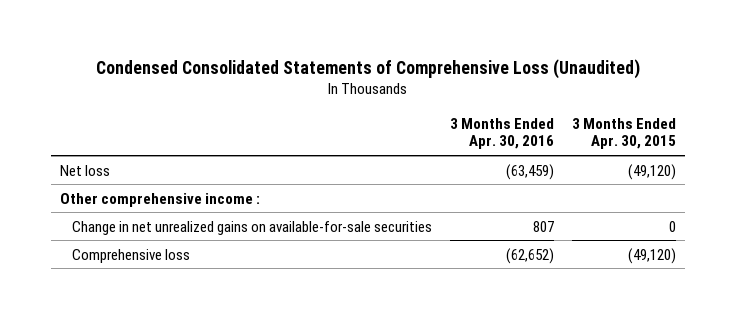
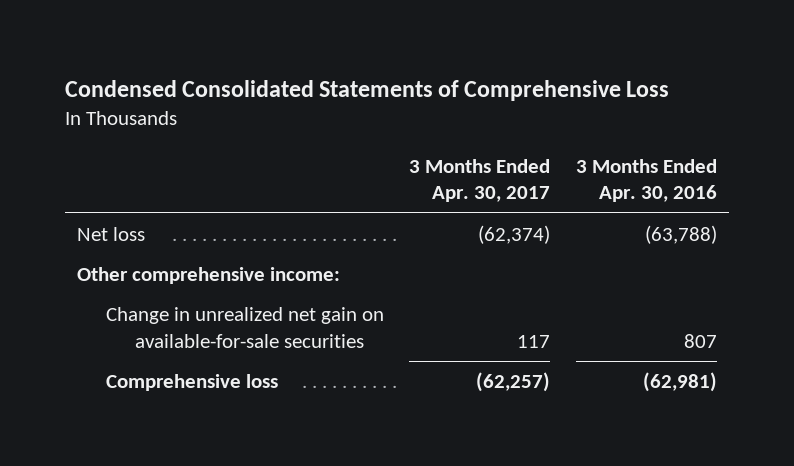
[96,59,641,80] Condensed Consolidated Statements of Comprehensive Loss (Unaudited) -> [64,79,669,101] Condensed Consolidated Statements of Comprehensive Loss
[572,117,677,150] 3 Months Ended Apr. 30, 2015 -> none
none -> [409,158,551,203] 3 Months Ended Apr. 30, 2017
[506,163,555,180] (63,459) -> [644,224,717,244] (63,788)
[59,192,260,207] Other comprehensive income : -> [77,266,341,284] Other comprehensive income:
[72,220,433,235] Change in net unrealized gains on available-for-sale securities -> [106,306,385,348] Change in unrealized net gain on available-for-sale securities
[506,247,555,264] (62,652) -> [642,371,717,392] (62,981)

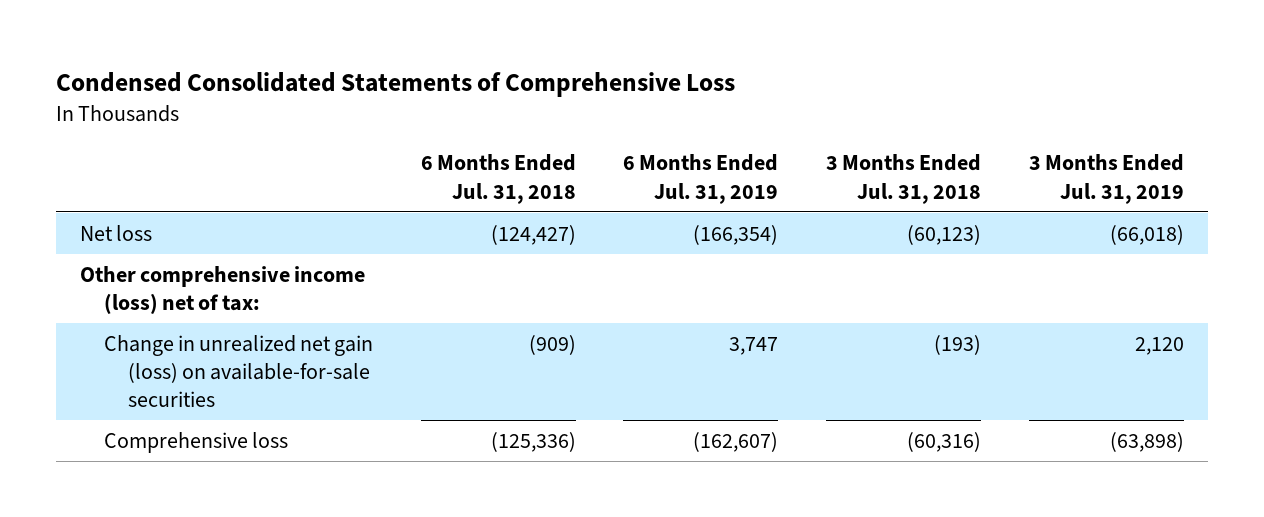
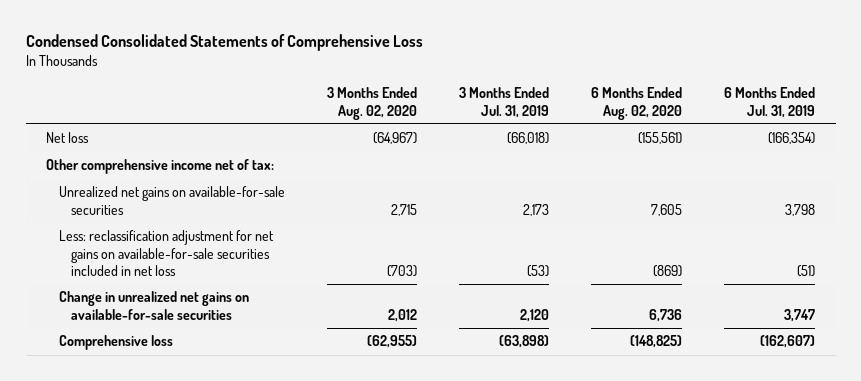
[420,154,576,204] 6 Months Ended Jul. 31, 2018 -> none
[826,154,982,204] 3 Months Ended Jul. 31, 2018 -> none
none -> [326,87,417,120] 3 Months Ended Aug. 02, 2020
none -> [590,87,682,120] 6 Months Ended Aug. 02, 2020
[79,265,365,314] Other comprehensive income (loss) net of tax: -> [46,159,275,175] Other comprehensive income net of tax:
[103,334,373,408] Change in unrealized net gain (loss) on available-for-sale securities -> [58,186,285,215] Unrealized net gains on available-for-sale securities
[729,336,779,355] 3,747 -> [784,203,815,216] 3,798
[1135,336,1185,355] 2,120 -> [522,203,549,216] 2,173
none -> [58,230,274,276] Less: reclassification adjustment for net gains on available-for-sale securities included in net loss
none -> [58,291,249,320] Change in unrealized net gains on available-for-sale securities

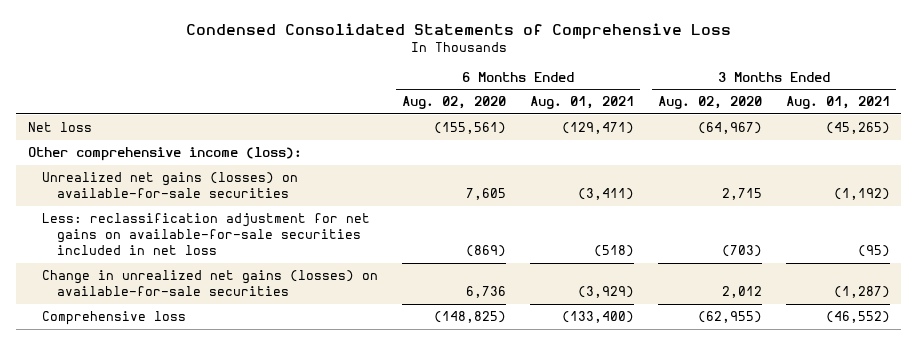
[458,87,549,118] 3 Months Ended Jul. 31, 2019 -> none
[723,87,815,118] 6 Months Ended Jul. 31, 2019 -> none
none -> [529,96,634,110] Aug. 01, 2021
none -> [785,96,890,110] Aug. 01, 2021
[46,159,275,175] Other comprehensive income net of tax: -> [27,147,302,162] Other comprehensive income (loss):
[58,186,285,215] Unrealized net gains on available-for-sale securities -> [42,172,299,199] Unrealized net gains (losses) on available-for-sale securities
[58,291,249,320] Change in unrealized net gains on available-for-sale securities -> [42,270,379,297] Change in unrealized net gains (losses) on available-for-sale securities

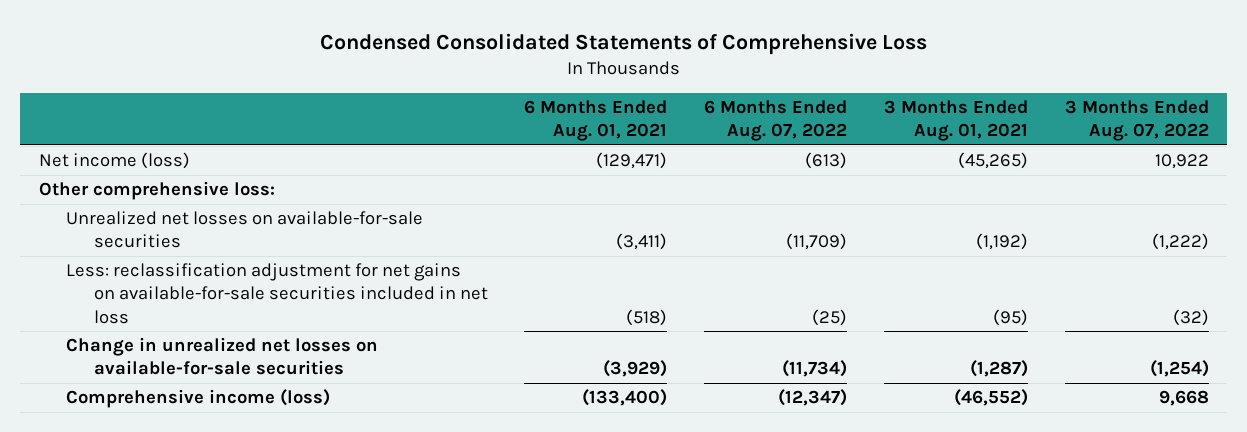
[401,96,506,110] Aug. 02, 2020 -> none
[657,96,762,110] Aug. 02, 2020 -> none
none -> [704,99,848,141] 6 Months Ended Aug. 07, 2022
none -> [1064,99,1209,141] 3 Months Ended Aug. 07, 2022
[27,122,92,133] Net loss -> [38,152,190,170] Net income (loss)
[27,147,302,162] Other comprehensive income (loss): -> [38,181,275,201] Other comprehensive loss:
[42,172,299,199] Unrealized net gains (losses) on available-for-sale securities -> [66,211,424,249] Unrealized net losses on available-for-sale securities
[42,270,379,297] Change in unrealized net gains (losses) on available-for-sale securities -> [66,337,379,376] Change in unrealized net losses on available-for-sale securities
[42,311,187,326] Comprehensive loss -> [66,389,331,409] Comprehensive income (loss)

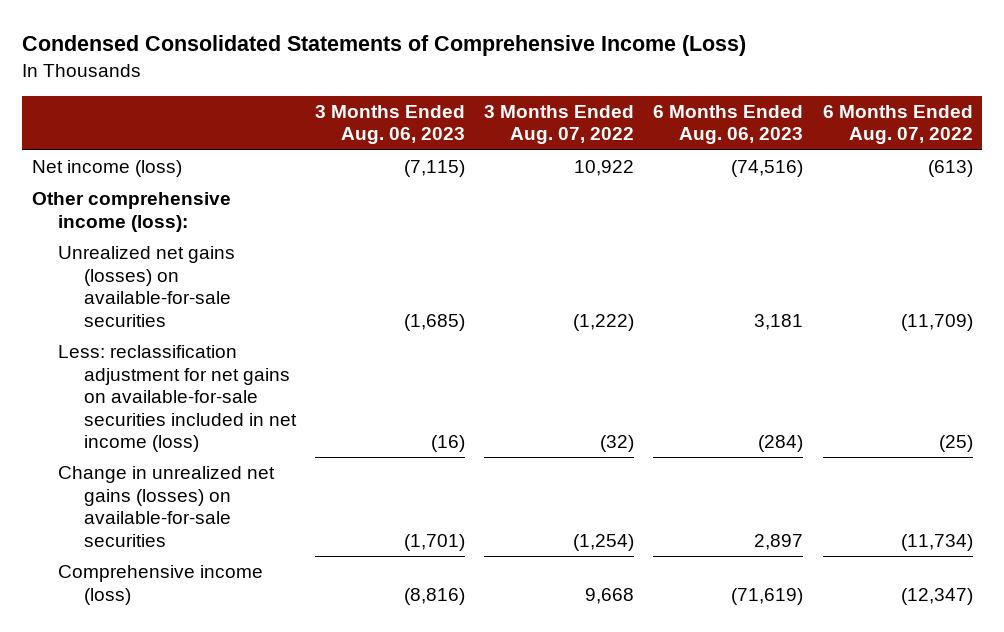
[319,32,927,55] Condensed Consolidated Statements of Comprehensive Loss -> [21,35,746,57] Condensed Consolidated Statements of Comprehensive Income (Loss)
[524,99,668,141] 6 Months Ended Aug. 01, 2021 -> none
[883,99,1028,141] 3 Months Ended Aug. 01, 2021 -> none
none -> [314,104,465,145] 3 Months Ended Aug. 06, 2023
none -> [653,104,804,145] 6 Months Ended Aug. 06, 2023
[38,181,275,201] Other comprehensive loss: -> [31,192,231,232] Other comprehensive income (loss):
[66,211,424,249] Unrealized net losses on available-for-sale securities -> [57,246,235,327] Unrealized net gains (losses) on available-for-sale securities
[66,263,488,324] Less: reclassification adjustment for net gains on available-for-sale securities included in net loss -> [57,345,297,452] Less: reclassification adjustment for net gains on available-for-sale securities included in net income (loss)
[66,337,379,376] Change in unrealized net losses on available-for-sale securities -> [57,466,275,547] Change in unrealized net gains (losses) on available-for-sale securities

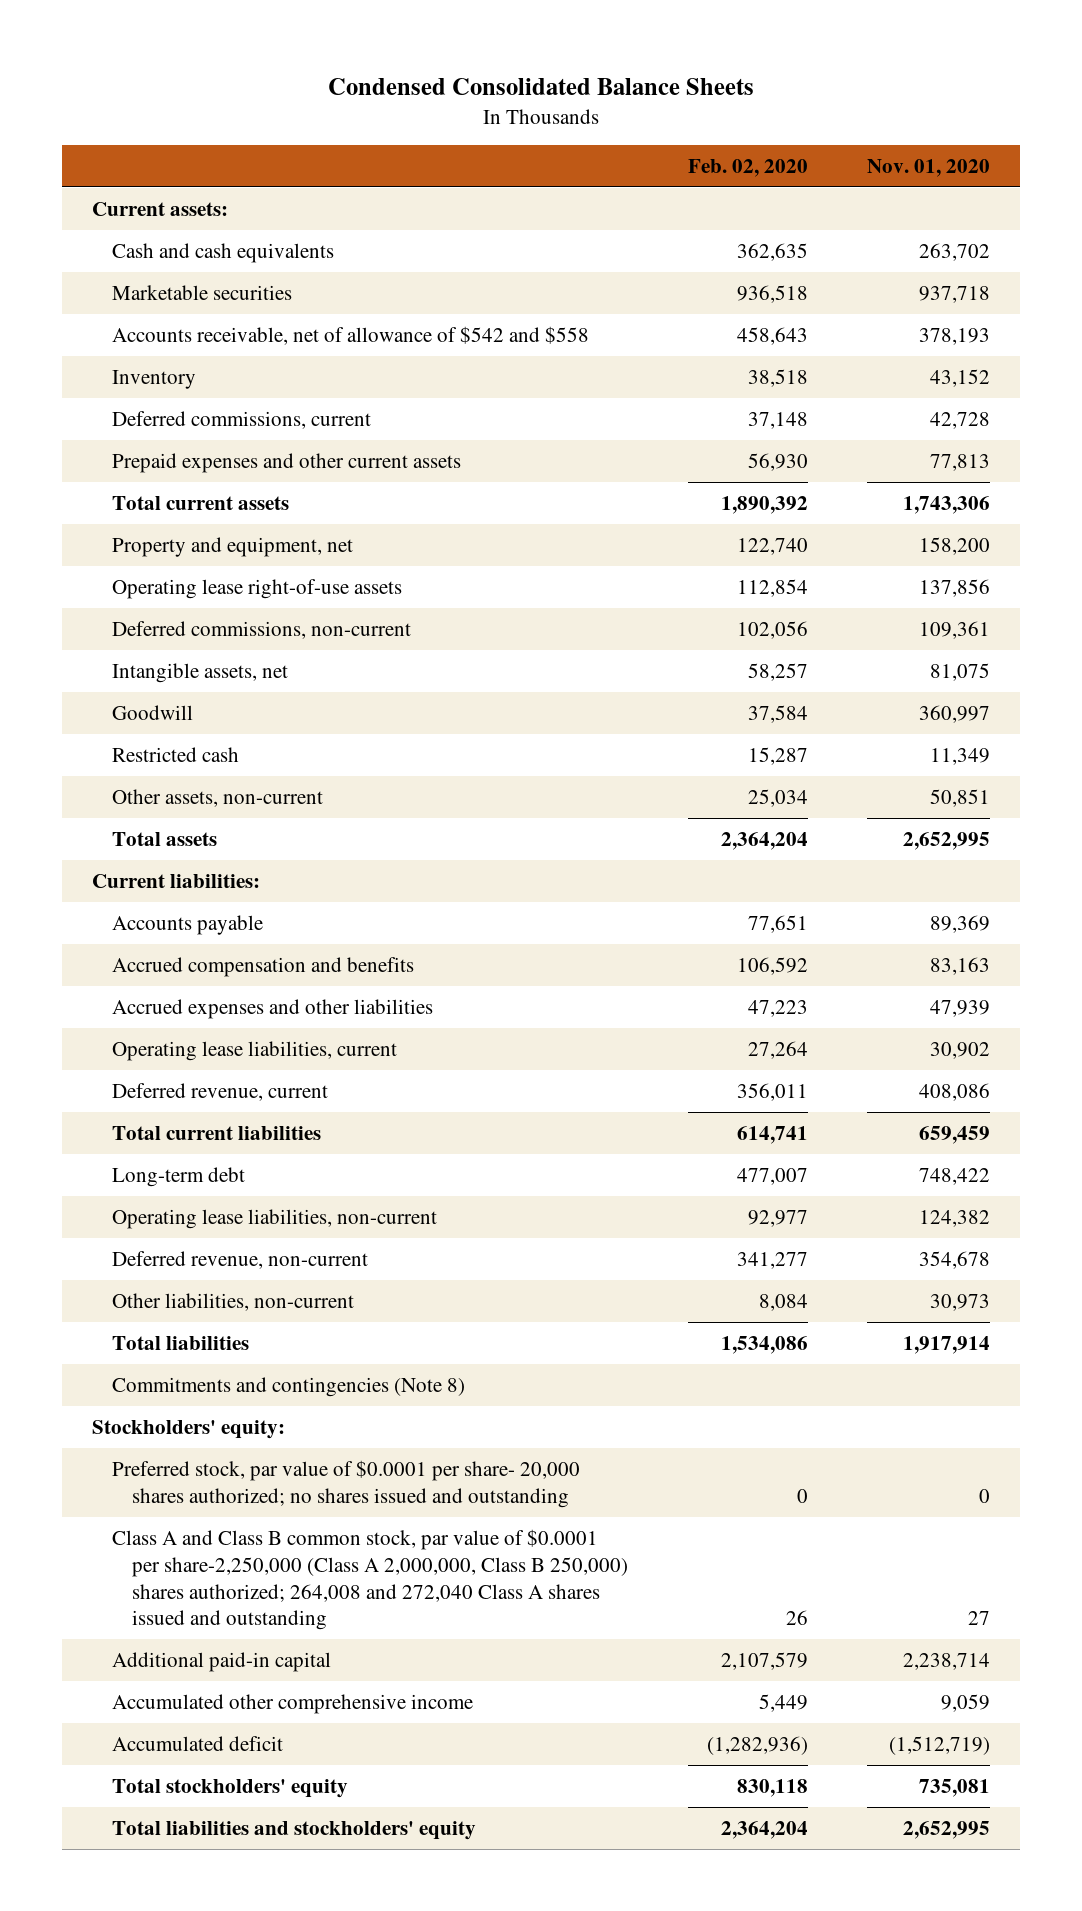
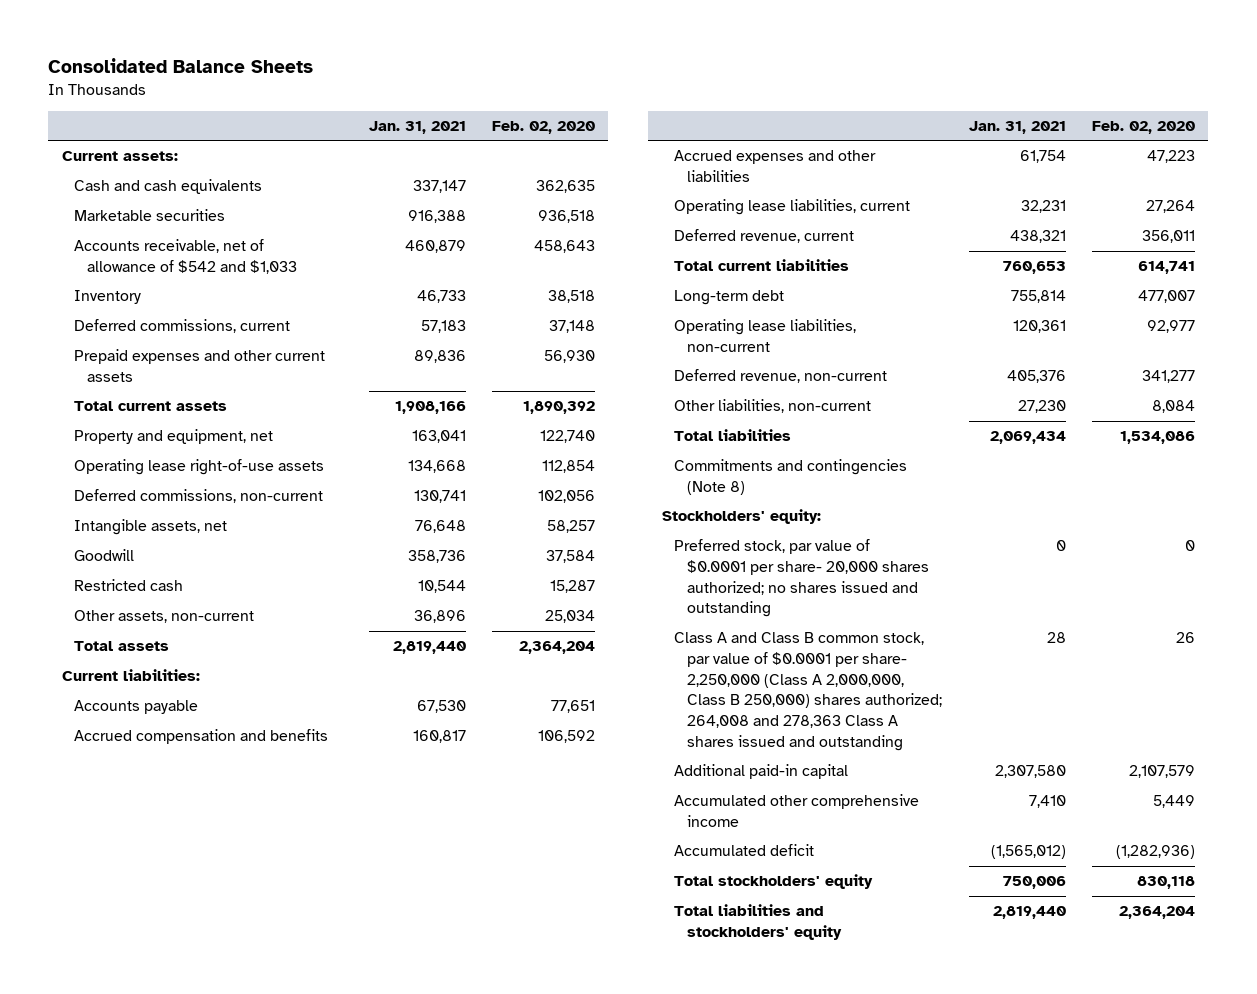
[328,78,755,96] Condensed Consolidated Balance Sheets -> [48,58,314,74] Consolidated Balance Sheets
[867,158,991,177] Nov. 01, 2020 -> none
none -> [368,121,466,135] Jan. 31, 2021
[112,325,590,345] Accounts receivable, net of allowance of $542 and $558 -> [74,239,298,274] Accounts receivable, net of allowance of $542 and $1,033
[112,1528,629,1631] Class A and Class B common stock, par value of $0.0001 per share-2,250,000 (Class A 2,000,000, Class B 250,000) shares authorized; 264,008 and 272,040 Class A shares issued and outstanding -> [674,632,943,751] Class A and Class B common stock, par value of $0.0001 per share- 2,250,000 (Class A 2,000,000, Class B 250,000) shares authorized; 264,008 and 278,363 Class A shares issued and outstanding

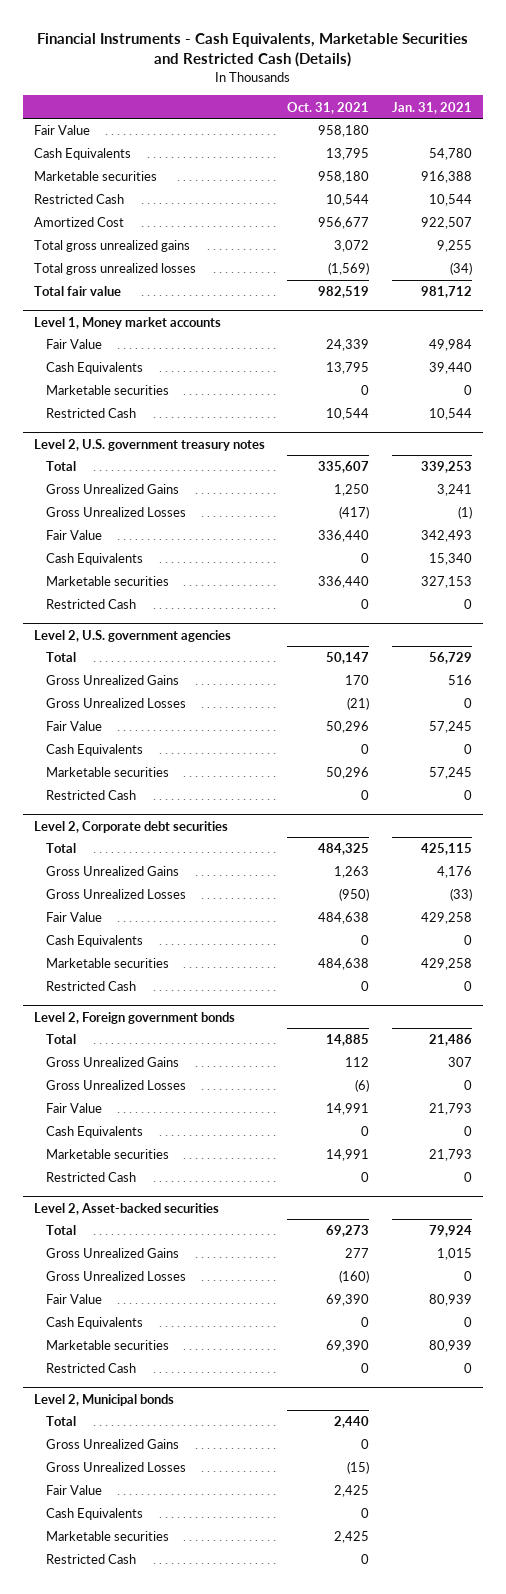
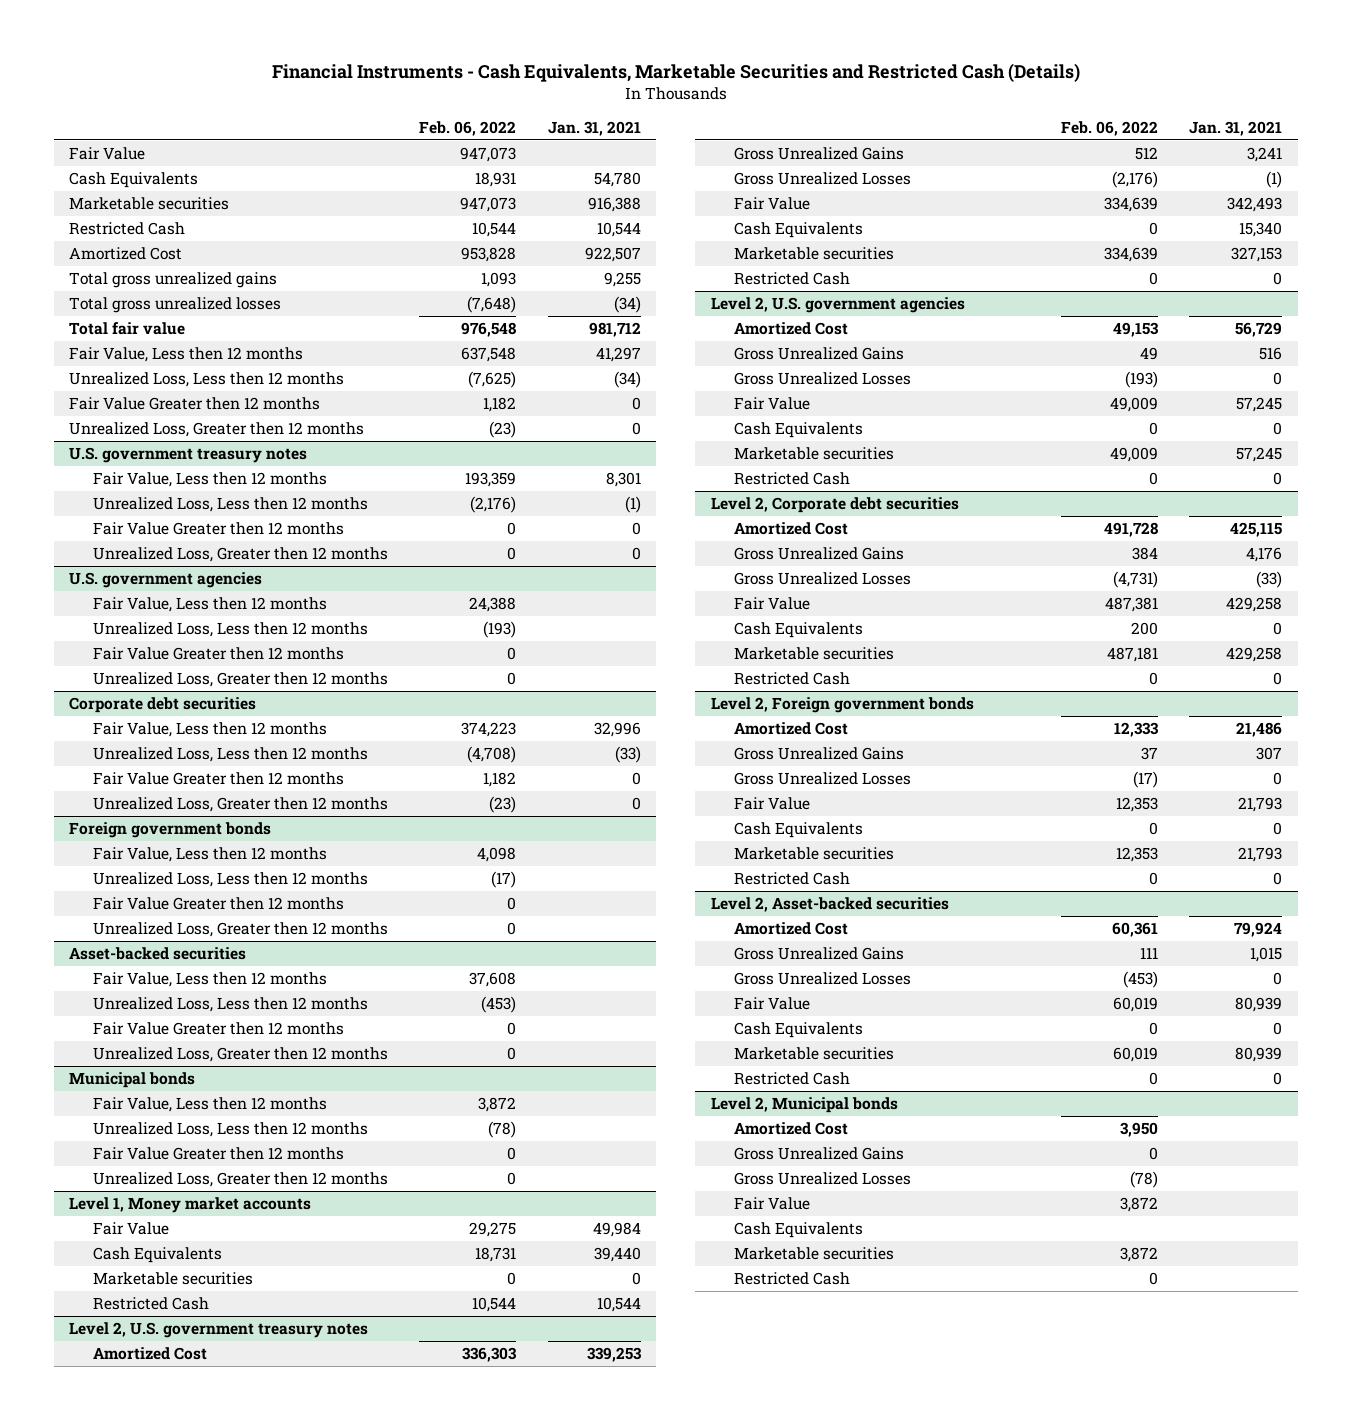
[287,101,370,114] Oct. 31, 2021 -> none
none -> [419,120,517,136] Feb. 06, 2022
none -> [69,347,304,363] Fair Value, Less then 12 months
none -> [69,372,345,388] Unrealized Loss, Less then 12 months
none -> [69,397,321,411] Fair Value Greater then 12 months
none -> [69,422,365,438] Unrealized Loss, Greater then 12 months
none -> [69,447,308,464] U.S. government treasury notes
none -> [92,472,327,488] Fair Value, Less then 12 months
none -> [92,497,368,513] Unrealized Loss, Less then 12 months
none -> [92,522,344,536] Fair Value Greater then 12 months
none -> [92,547,388,563] Unrealized Loss, Greater then 12 months
none -> [69,572,263,589] U.S. government agencies
none -> [92,597,327,613] Fair Value, Less then 12 months
none -> [92,622,368,638] Unrealized Loss, Less then 12 months
none -> [92,647,344,661] Fair Value Greater then 12 months
none -> [92,672,388,688] Unrealized Loss, Greater then 12 months
none -> [69,697,257,714] Corporate debt securities
none -> [92,722,327,738] Fair Value, Less then 12 months
none -> [92,747,368,763] Unrealized Loss, Less then 12 months
none -> [92,772,344,786] Fair Value Greater then 12 months
none -> [92,797,388,813] Unrealized Loss, Greater then 12 months
none -> [69,822,272,839] Foreign government bonds
none -> [92,847,327,863] Fair Value, Less then 12 months
none -> [92,872,368,888] Unrealized Loss, Less then 12 months
none -> [92,897,344,911] Fair Value Greater then 12 months
none -> [92,922,388,938] Unrealized Loss, Greater then 12 months
none -> [69,947,247,961] Asset-backed securities
none -> [92,972,327,988] Fair Value, Less then 12 months
none -> [92,997,368,1013] Unrealized Loss, Less then 12 months
none -> [92,1022,344,1036] Fair Value Greater then 12 months
none -> [92,1047,388,1063] Unrealized Loss, Greater then 12 months
none -> [69,1072,196,1089] Municipal bonds
none -> [92,1097,327,1113] Fair Value, Less then 12 months
none -> [92,1122,368,1138] Unrealized Loss, Less then 12 months
none -> [92,1147,344,1161] Fair Value Greater then 12 months
none -> [92,1172,388,1188] Unrealized Loss, Greater then 12 months
[46,461,77,472] Total -> [92,1347,207,1361] Amortized Cost
[46,652,77,663] Total -> [734,322,849,336] Amortized Cost
[46,843,77,854] Total -> [734,522,849,536] Amortized Cost
[46,1034,77,1045] Total -> [734,722,849,736] Amortized Cost
[46,1225,77,1236] Total -> [734,922,849,936] Amortized Cost
[46,1416,77,1427] Total -> [734,1122,849,1136] Amortized Cost

